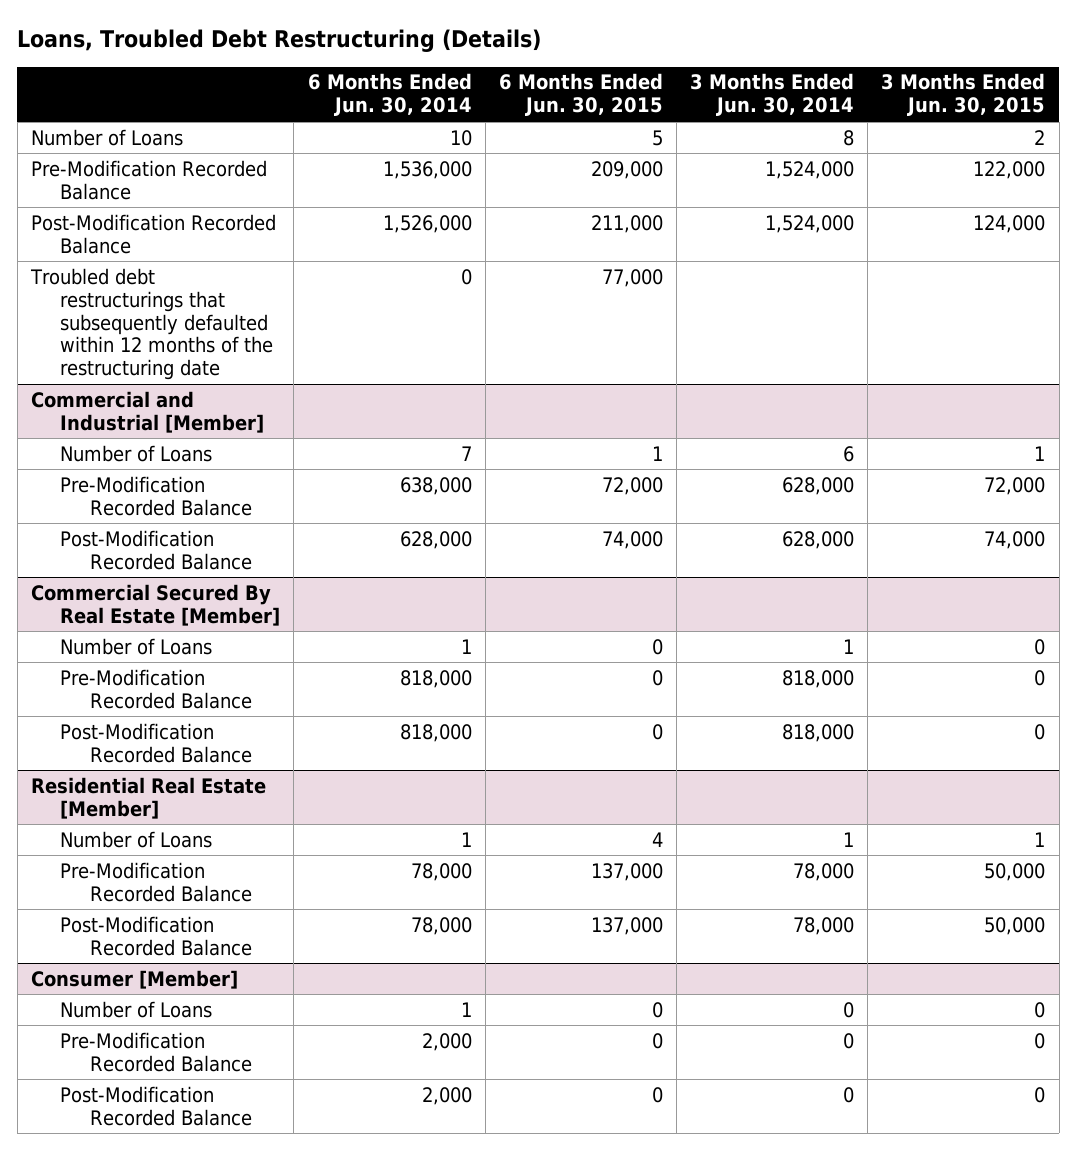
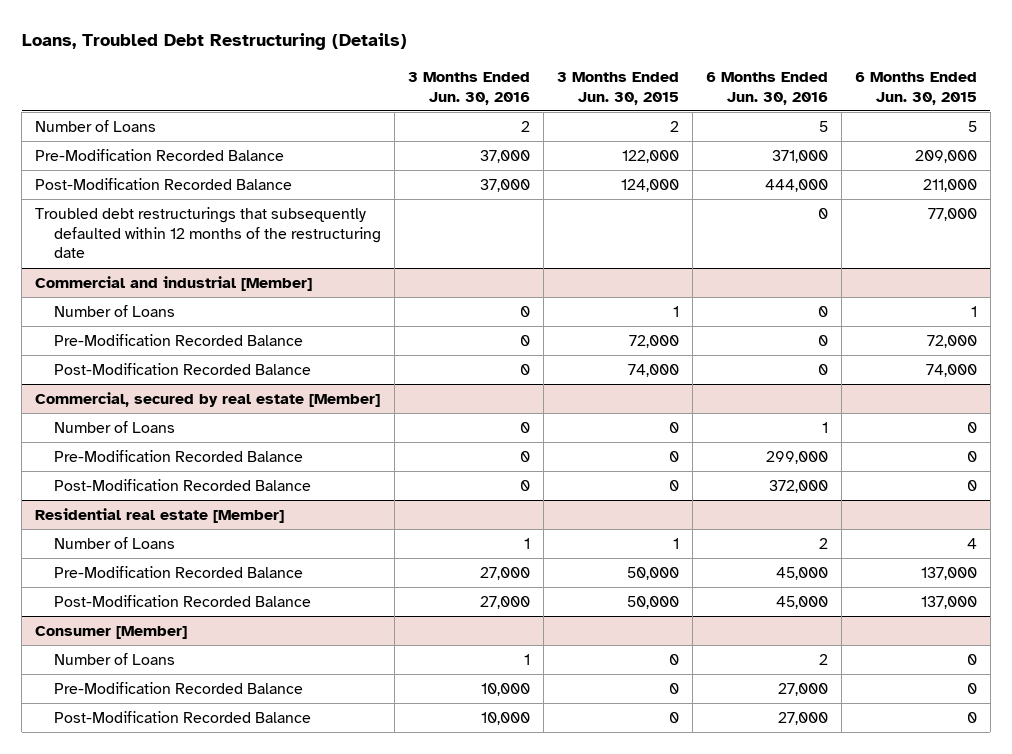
[307,73,472,117] 6 Months Ended Jun. 30, 2014 -> none
[690,73,855,117] 3 Months Ended Jun. 30, 2014 -> none
none -> [408,72,531,105] 3 Months Ended Jun. 30, 2016
none -> [705,72,828,105] 6 Months Ended Jun. 30, 2016
[30,390,265,433] Commercial and Industrial [Member] -> [35,276,313,292] Commercial and industrial [Member]
[30,583,281,626] Commercial Secured By Real Estate [Member] -> [35,392,381,408] Commercial, secured by real estate [Member]
[30,776,266,819] Residential Real Estate [Member] -> [35,508,285,524] Residential real estate [Member]

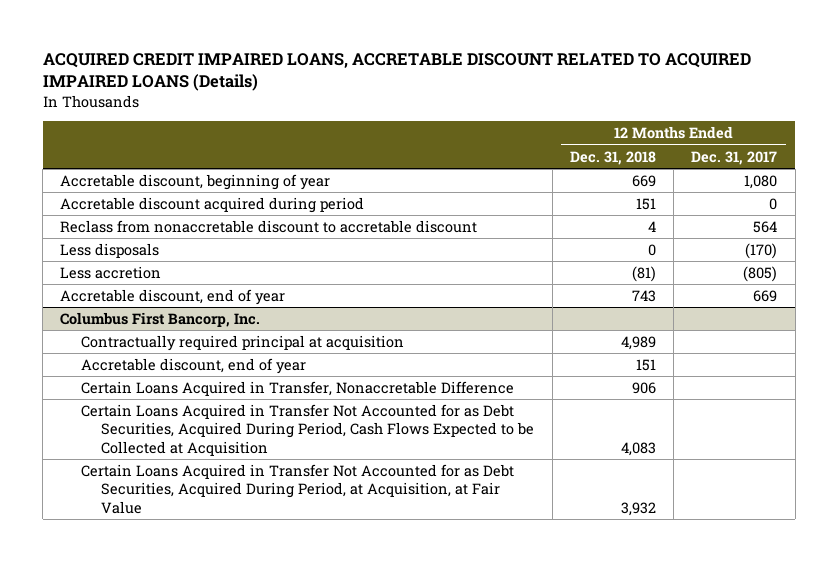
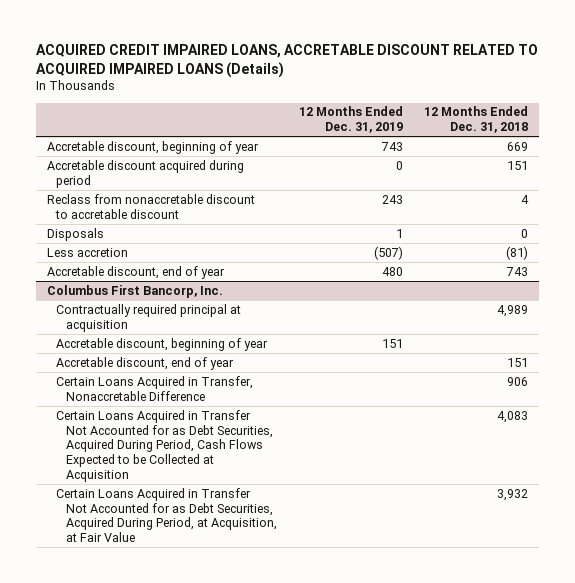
[691,150,778,165] Dec. 31, 2017 -> none
none -> [298,106,403,134] 12 Months Ended Dec. 31, 2019
[60,242,160,258] Less disposals -> [46,227,104,241] Disposals
none -> [56,337,269,351] Accretable discount, beginning of year

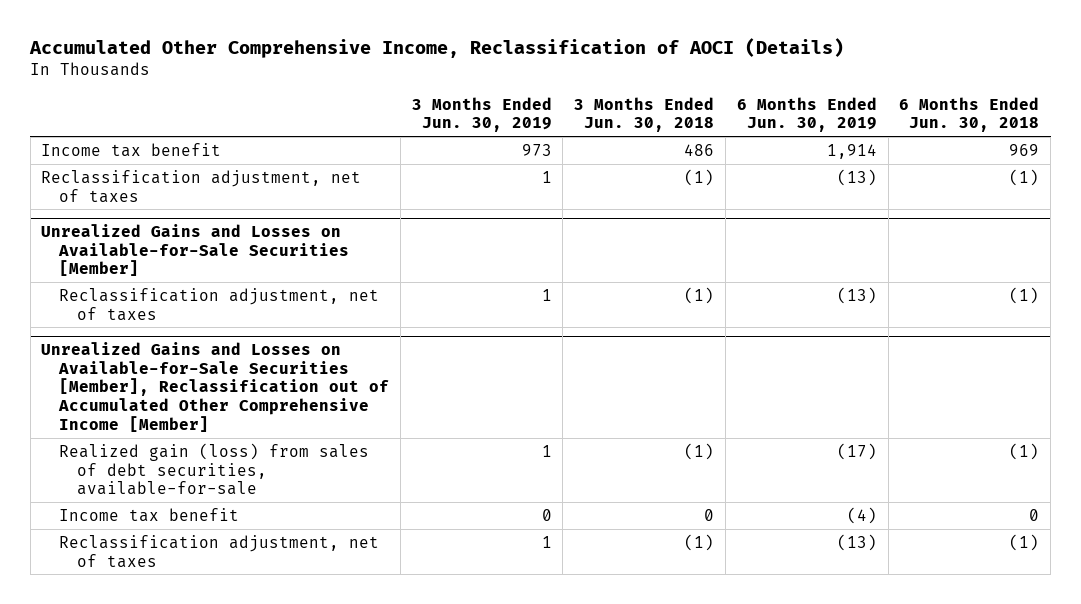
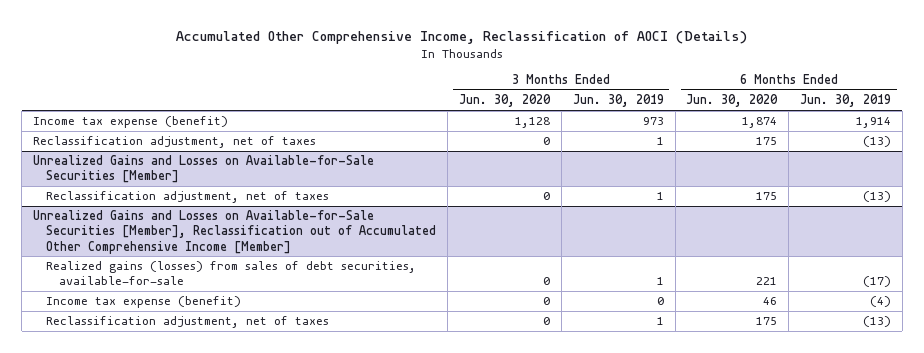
[574,96,715,133] 3 Months Ended Jun. 30, 2018 -> none
[899,96,1040,133] 6 Months Ended Jun. 30, 2018 -> none
none -> [458,94,551,108] Jun. 30, 2020
none -> [686,94,779,108] Jun. 30, 2020
[41,142,222,157] Income tax benefit -> [33,116,229,129] Income tax expense (benefit)
[59,442,370,496] Realized gain (loss) from sales of debt securities, available-for-sale -> [46,261,417,286] Realized gains (losses) from sales of debt securities, available-for-sale
[59,507,240,522] Income tax benefit -> [46,296,242,309] Income tax expense (benefit)

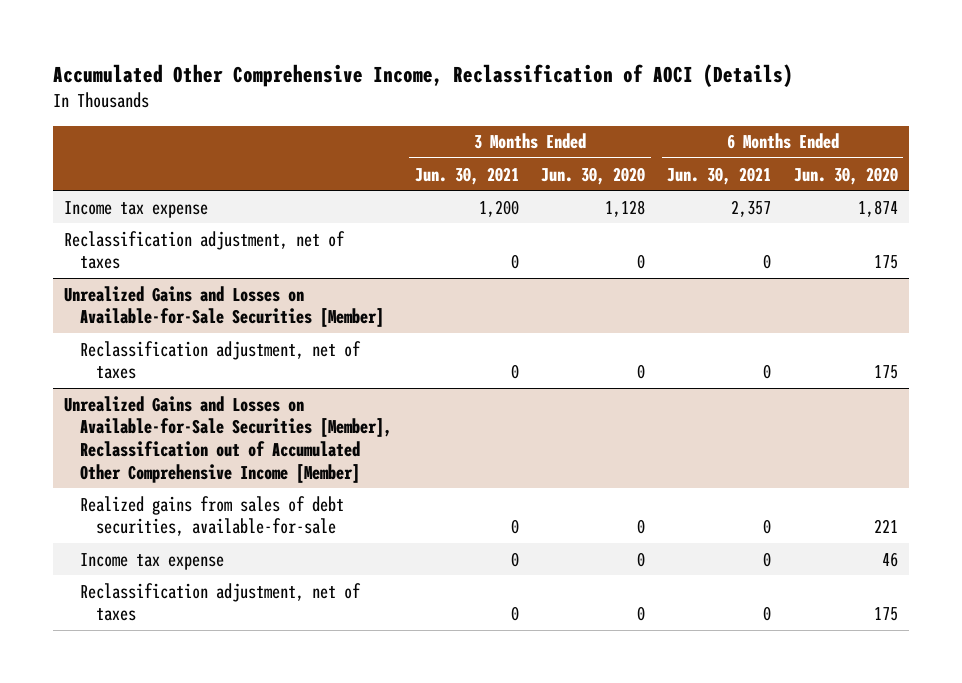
[572,94,664,108] Jun. 30, 2019 -> none
[800,94,892,108] Jun. 30, 2019 -> none
none -> [414,166,519,185] Jun. 30, 2021
none -> [667,166,772,185] Jun. 30, 2021
[33,116,229,129] Income tax expense (benefit) -> [64,200,209,218] Income tax expense
[46,261,417,286] Realized gains (losses) from sales of debt securities, available-for-sale -> [80,495,345,537] Realized gains from sales of debt securities, available-for-sale
[46,296,242,309] Income tax expense (benefit) -> [80,552,225,570] Income tax expense

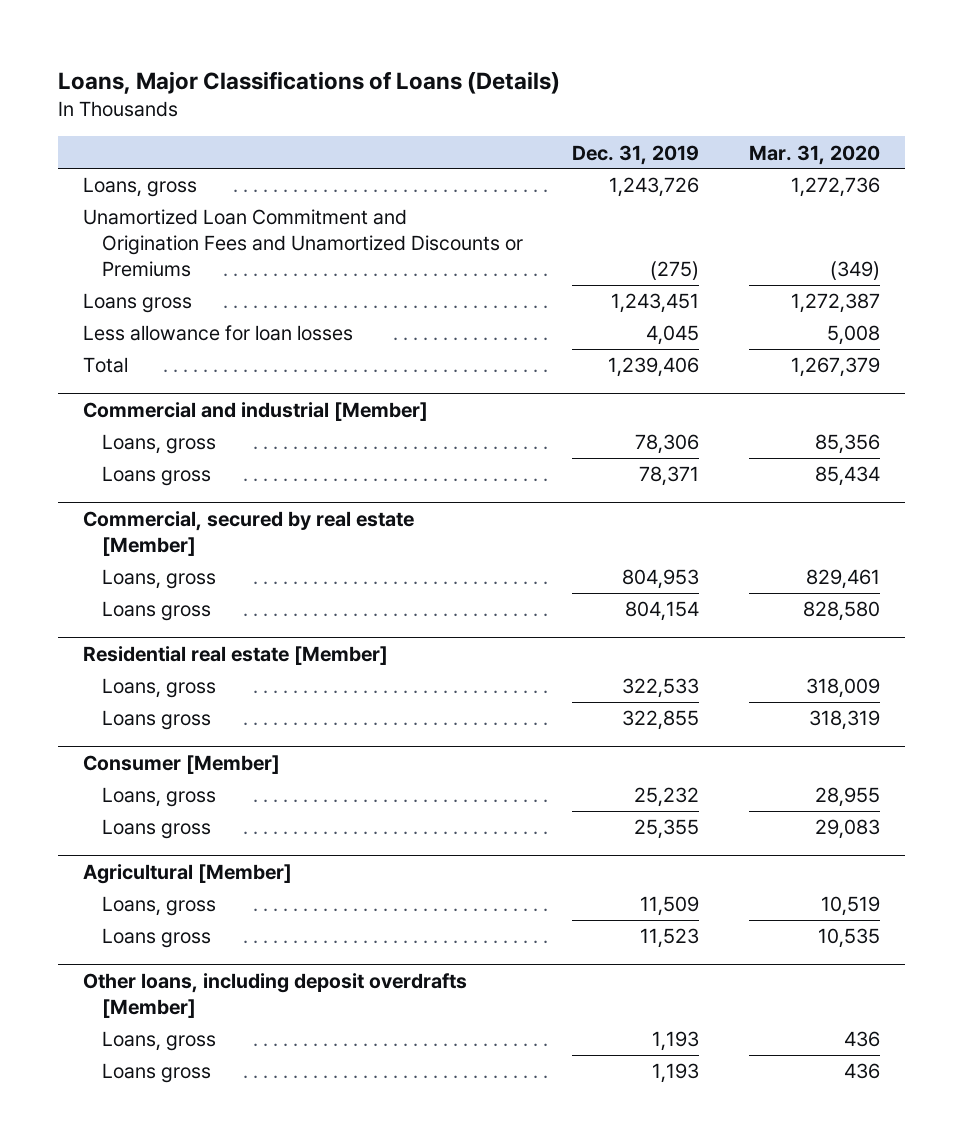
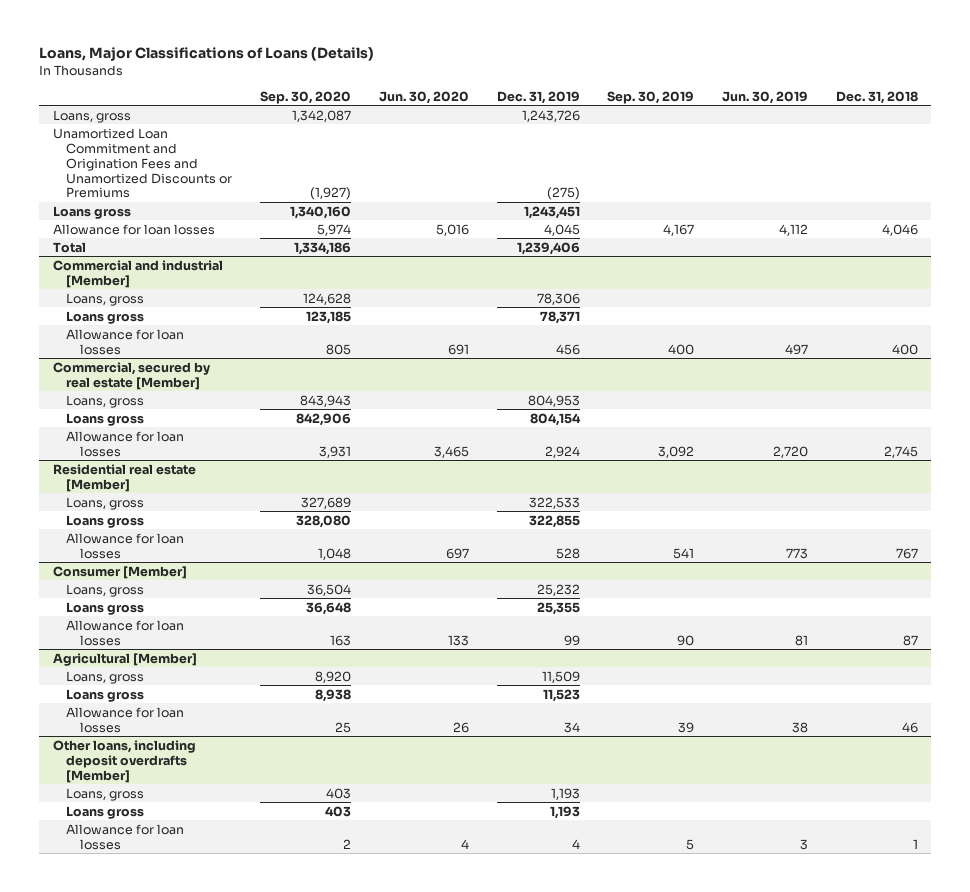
[749,144,881,165] Mar. 31, 2020 -> none
none -> [260,90,352,104] Sep. 30, 2020
none -> [378,90,469,104] Jun. 30, 2020
none -> [607,90,695,104] Sep. 30, 2019
none -> [721,90,808,104] Jun. 30, 2019
none -> [835,90,918,104] Dec. 31, 2018
[83,325,354,342] Less allowance for loan losses -> [52,223,215,235] Allowance for loan losses
none -> [66,328,185,355] Allowance for loan losses
none -> [66,430,185,457] Allowance for loan losses
none -> [66,532,185,559] Allowance for loan losses
none -> [66,619,185,646] Allowance for loan losses
none -> [66,706,185,733] Allowance for loan losses
none -> [66,823,185,850] Allowance for loan losses

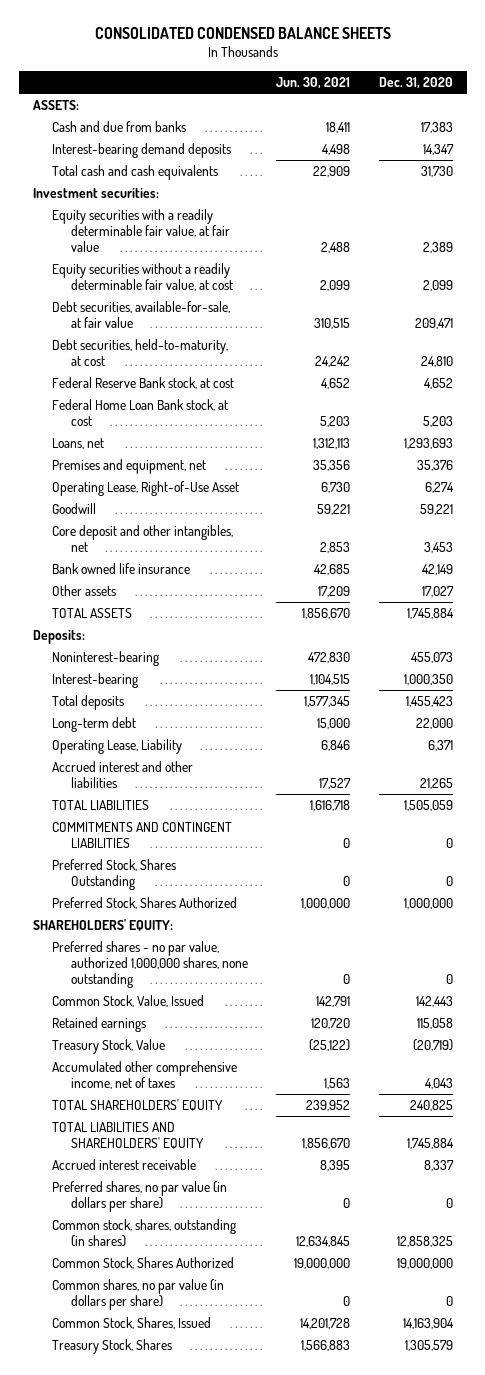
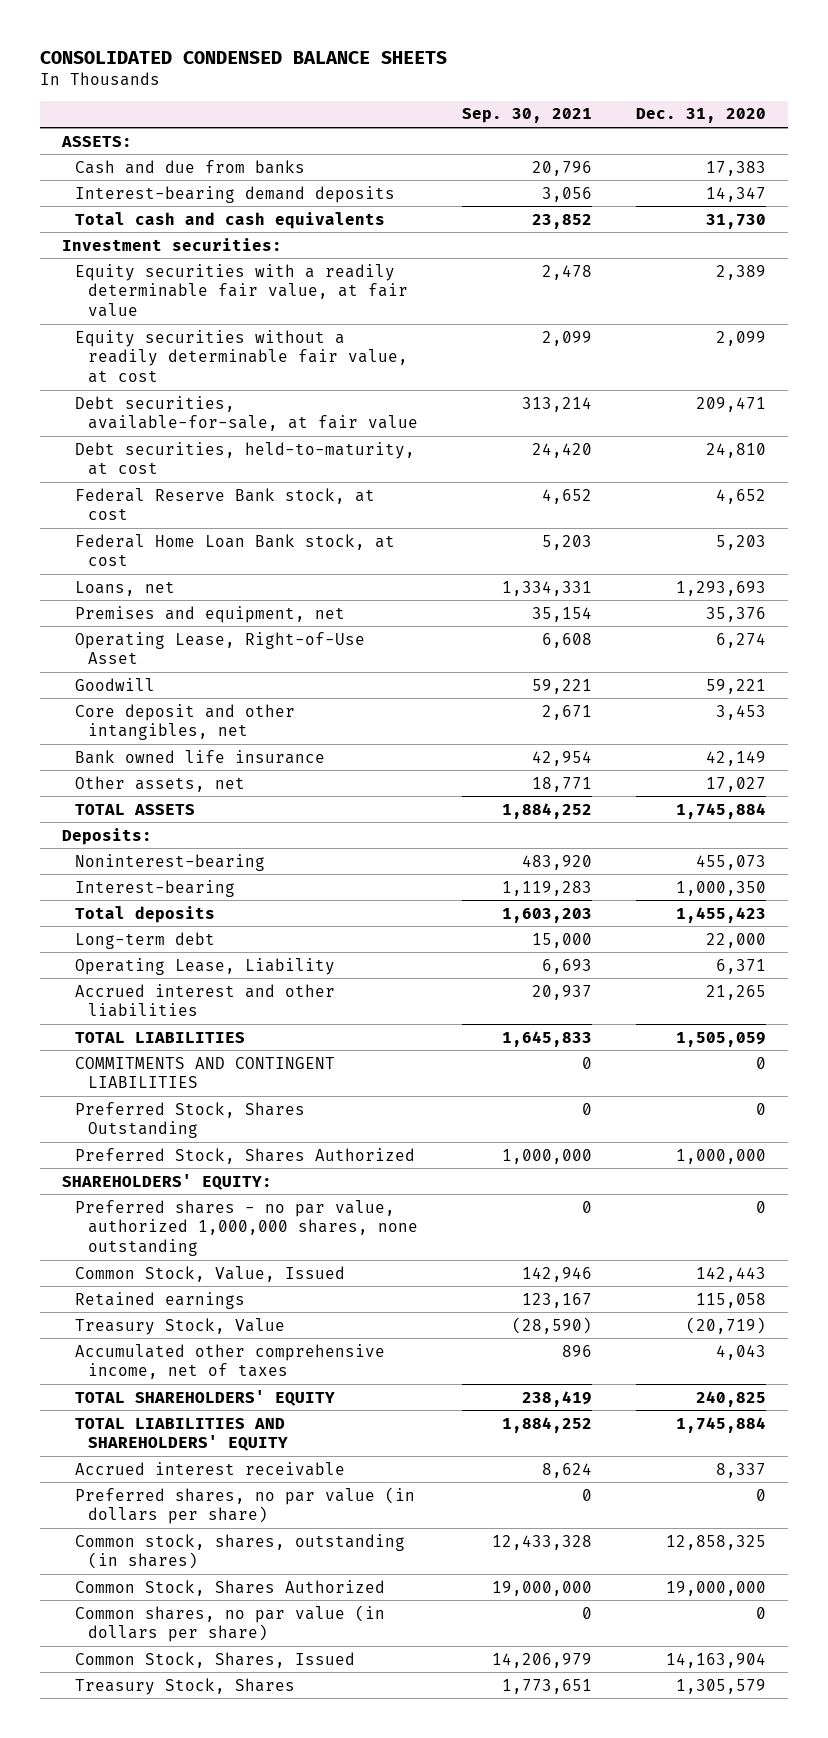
[276,76,351,89] Jun. 30, 2021 -> none
none -> [462,108,593,124] Sep. 30, 2021
[51,585,116,597] Other assets -> [74,775,245,792] Other assets, net

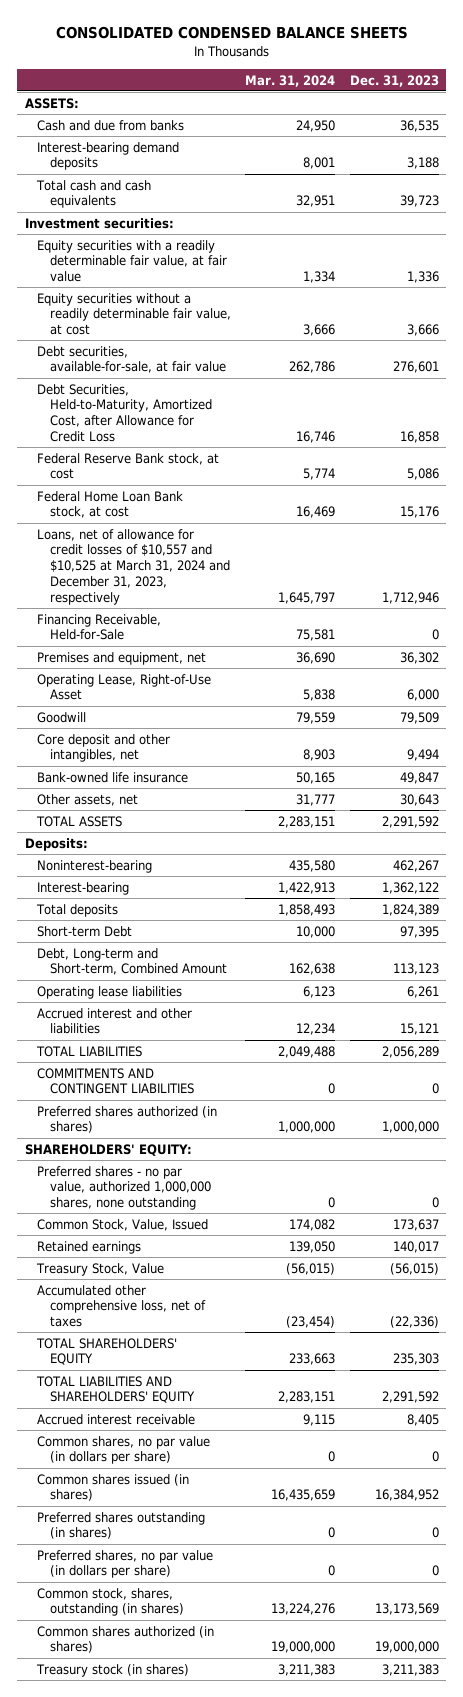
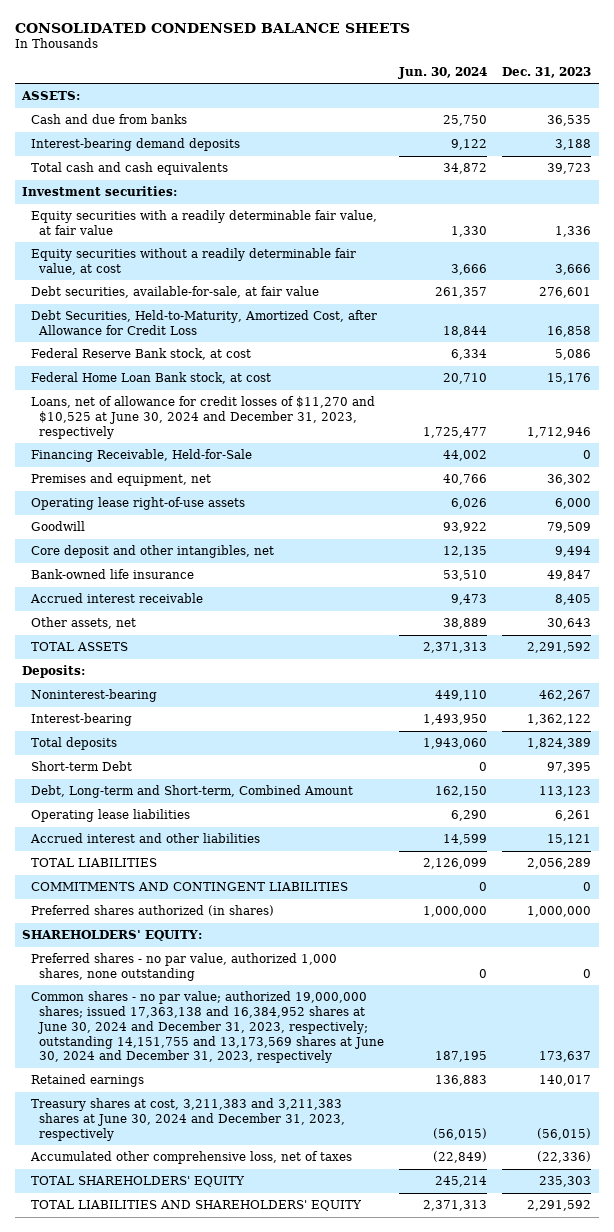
[245,74,336,87] Mar. 31, 2024 -> none
none -> [398,66,488,79] Jun. 30, 2024
[37,528,230,605] Loans, net of allowance for credit losses of $10,557 and $10,525 at March 31, 2024 and December 31, 2023, respectively -> [30,396,375,439] Loans, net of allowance for credit losses of $11,270 and $10,525 at June 30, 2024 and December 31, 2023, respectively
[37,673,212,701] Operating Lease, Right-of-Use Asset -> [30,497,245,511] Operating lease right-of-use assets
[37,1413,196,1425] Accrued interest receivable -> [29,593,203,604] Accrued interest receivable
[37,1165,211,1211] Preferred shares - no par value, authorized 1,000,000 shares, none outstanding -> [30,953,337,981] Preferred shares - no par value, authorized 1,000 shares, none outstanding
[37,1218,209,1231] Common Stock, Value, Issued -> [30,991,384,1064] Common shares - no par value; authorized 19,000,000 shares; issued 17,363,138 and 16,384,952 shares at June 30, 2024 and December 31, 2023, respectively; outstanding 14,151,755 and 13,173,569 shares at June 30, 2024 and December 31, 2023, respectively
[36,1262,165,1276] Treasury Stock, Value -> [30,1098,345,1141] Treasury shares at cost, 3,211,383 and 3,211,383 shares at June 30, 2024 and December 31, 2023, respectively
[37,1435,211,1465] Common shares, no par value (in dollars per share) -> none
[37,1473,190,1502] Common shares issued (in shares) -> none
[37,1511,206,1540] Preferred shares outstanding (in shares) -> none
[37,1549,214,1579] Preferred shares, no par value (in dollars per share) -> none
[37,1587,184,1617] Common stock, shares, outstanding (in shares) -> none
[37,1625,215,1654] Common shares authorized (in shares) -> none
[36,1663,190,1677] Treasury stock (in shares) -> none

